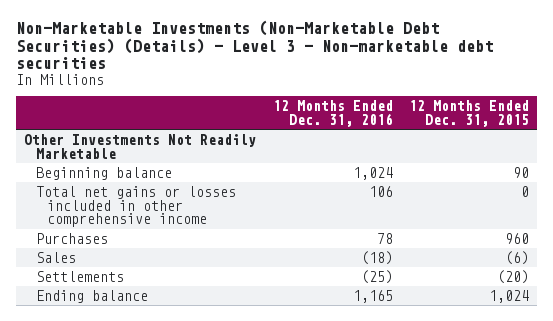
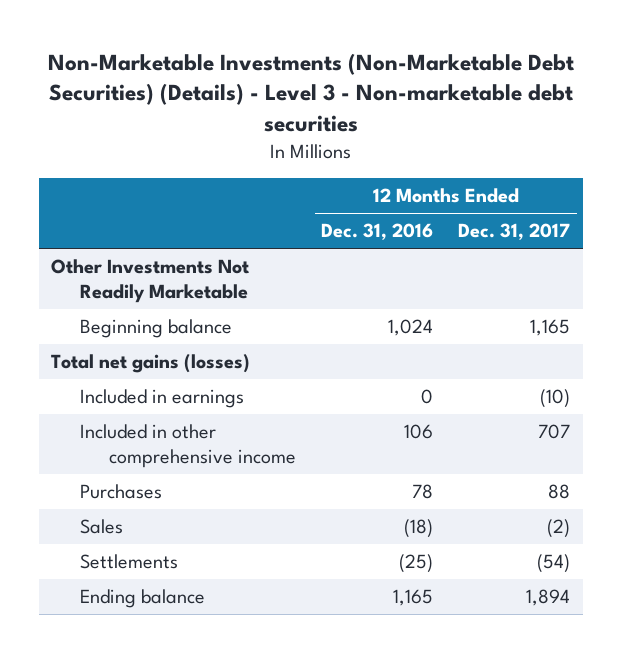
[408,100,529,127] 12 Months Ended Dec. 31, 2015 -> none
none -> [458,223,571,241] Dec. 31, 2017
none -> [51,354,251,374] Total net gains (losses)
none -> [80,389,245,409] Included in earnings
[35,185,236,228] Total net gains or losses included in other comprehensive income -> [80,424,297,468] Included in other comprehensive income

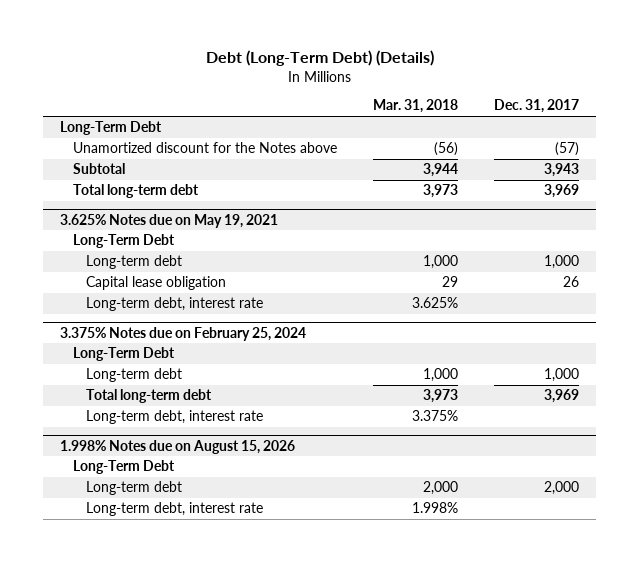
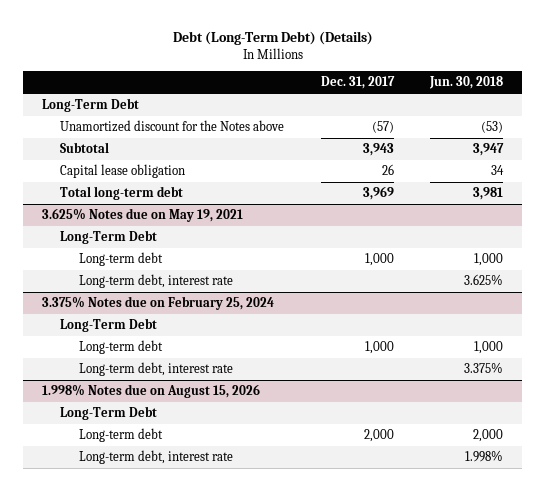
[373,99,459,114] Mar. 31, 2018 -> none
none -> [429,76,504,90] Jun. 30, 2018
none -> [60,164,186,179] Capital lease obligation
[86,276,227,291] Capital lease obligation -> none
[86,389,213,404] Total long-term debt -> none

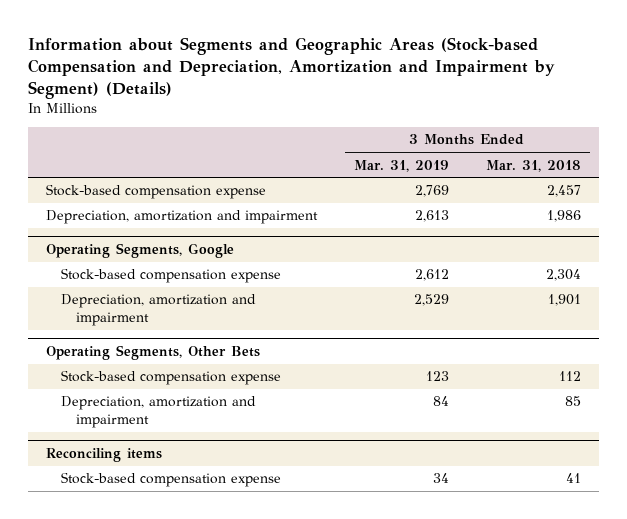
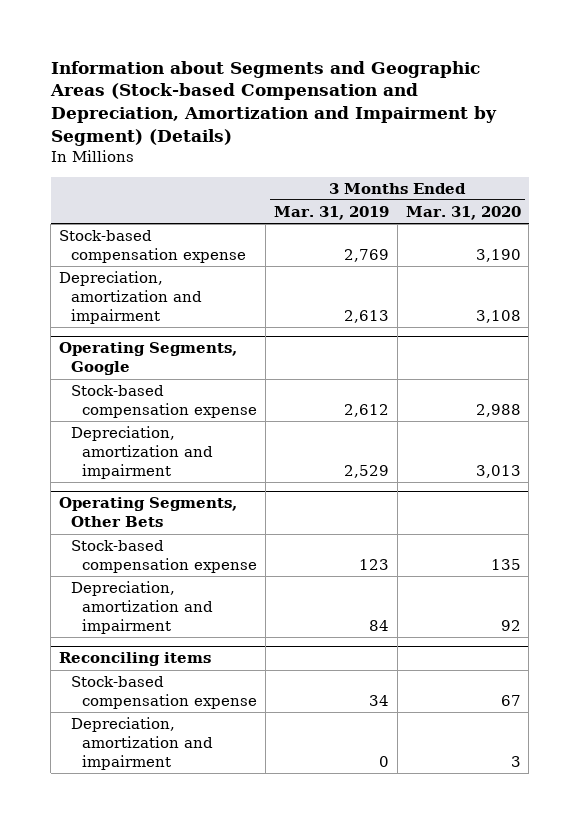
[485,159,581,172] Mar. 31, 2018 -> none
none -> [405,206,521,221] Mar. 31, 2020
none -> [70,717,213,770] Depreciation, amortization and impairment

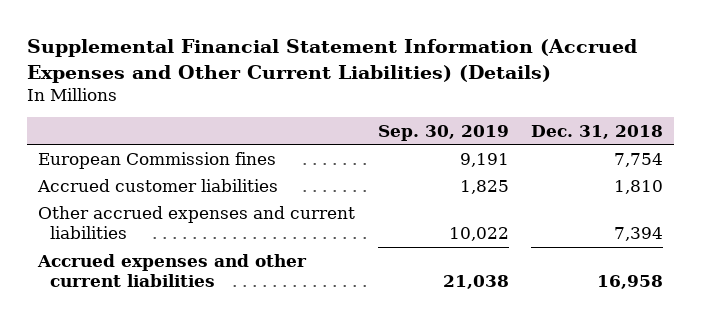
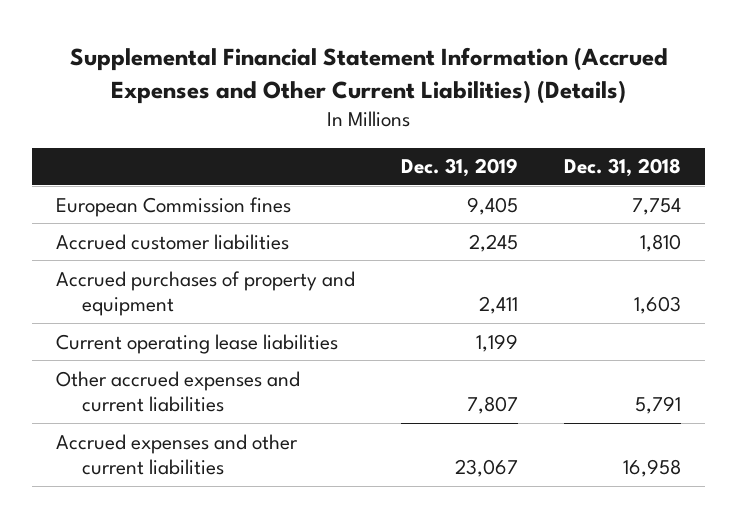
[377,124,509,141] Sep. 30, 2019 -> none
none -> [401,158,519,178] Dec. 31, 2019
none -> [55,270,355,317] Accrued purchases of property and equipment
none -> [55,333,338,354] Current operating lease liabilities
[614,227,664,242] 7,394 -> [635,396,682,415] 5,791

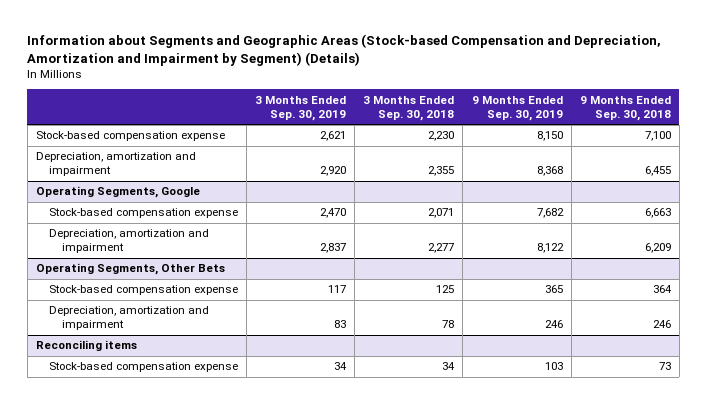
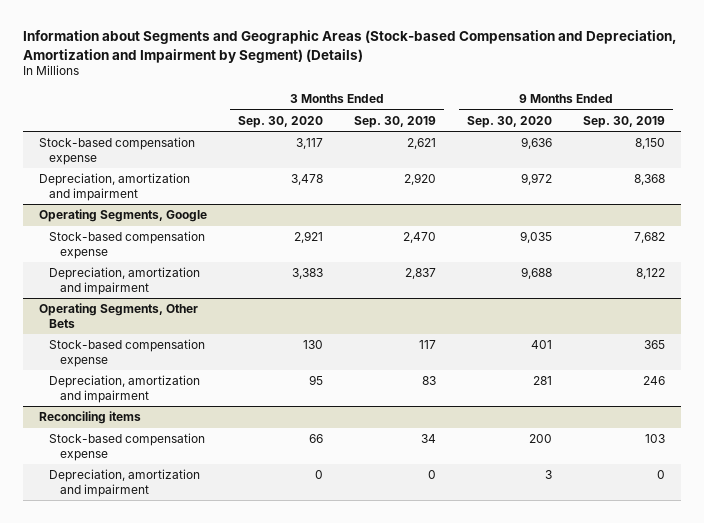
[363,95,455,121] 3 Months Ended Sep. 30, 2018 -> none
[579,95,671,121] 9 Months Ended Sep. 30, 2018 -> none
none -> [237,115,323,128] Sep. 30, 2020
none -> [467,115,553,128] Sep. 30, 2020
none -> [49,469,201,497] Depreciation, amortization and impairment

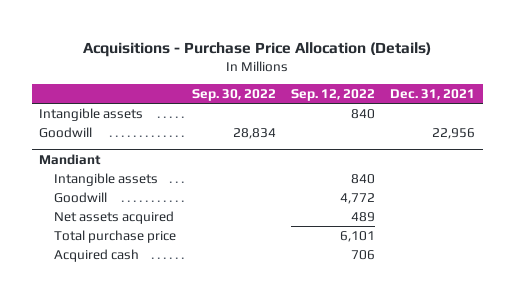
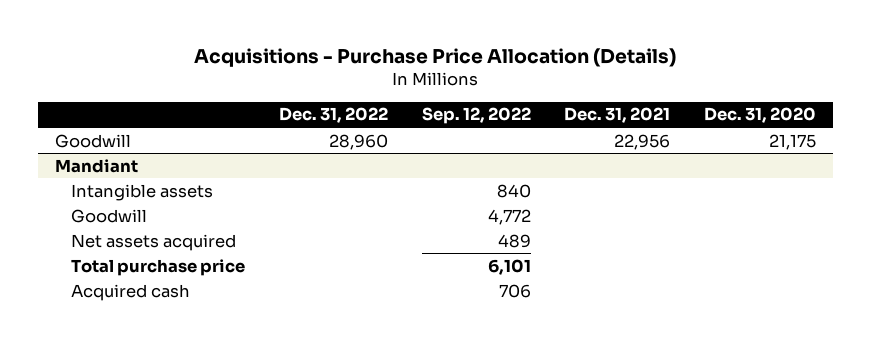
[191,89,276,102] Sep. 30, 2022 -> none
none -> [279,107,389,124] Dec. 31, 2022
none -> [703,107,816,124] Dec. 31, 2020
[39,107,144,121] Intangible assets -> none

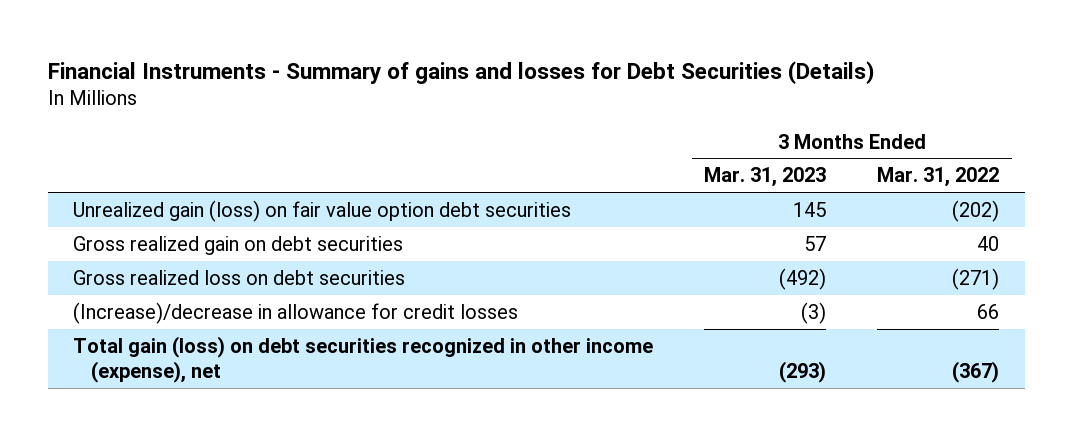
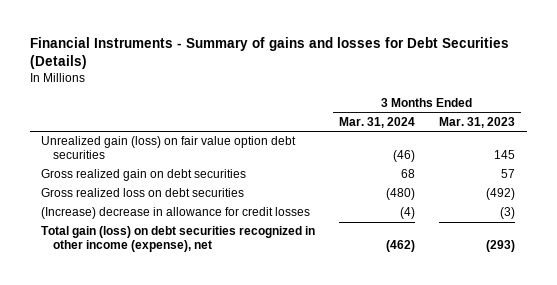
[877,167,1000,188] Mar. 31, 2022 -> none
none -> [339,117,416,129] Mar. 31, 2024
[73,301,519,324] (Increase)/decrease in allowance for credit losses -> [41,207,311,220] (Increase) decrease in allowance for credit losses

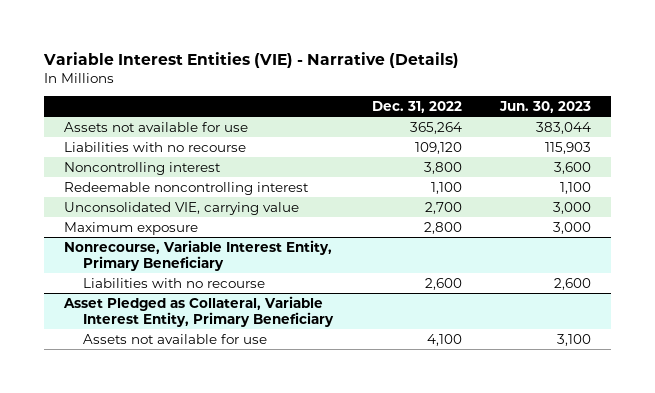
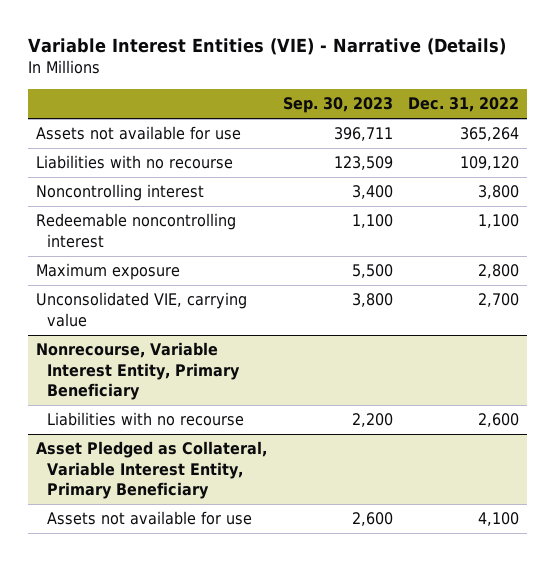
[499,101,592,114] Jun. 30, 2023 -> none
none -> [282,97,393,114] Sep. 30, 2023
[63,201,299,215] Unconsolidated VIE, carrying value -> [35,292,247,327] Unconsolidated VIE, carrying value

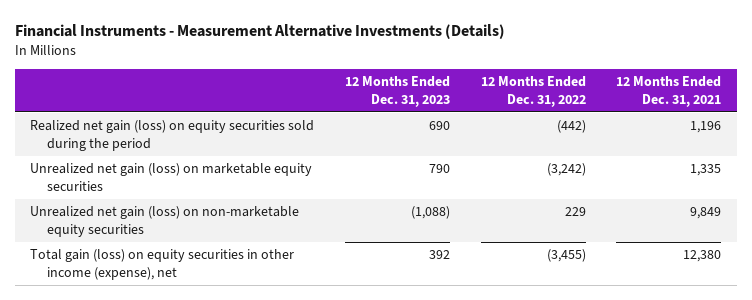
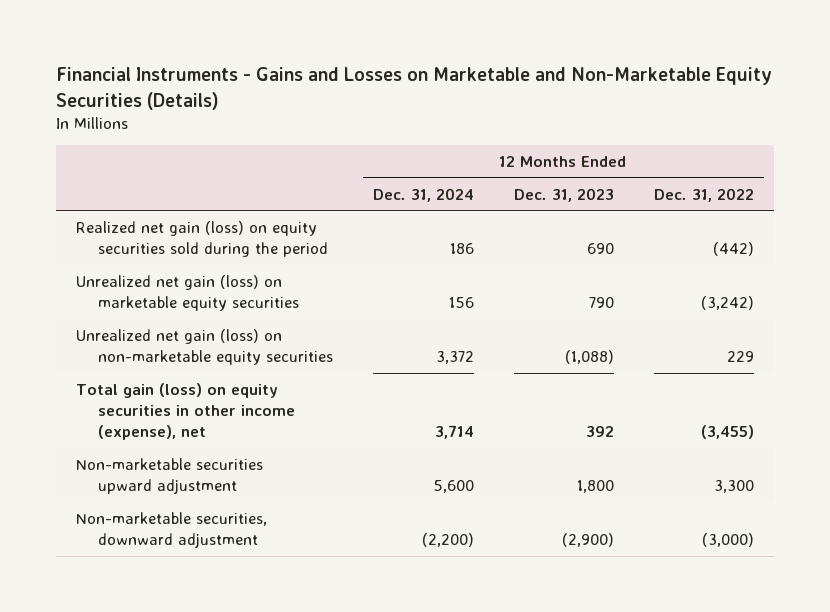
[14,24,505,40] Financial Instruments - Measurement Alternative Investments (Details) -> [55,67,772,110] Financial Instruments - Gains and Losses on Marketable and Non-Marketable Equity Securities (Details)
[616,75,722,107] 12 Months Ended Dec. 31, 2021 -> none
none -> [373,187,475,202] Dec. 31, 2024
none -> [75,457,263,495] Non-marketable securities upward adjustment
none -> [75,511,267,549] Non-marketable securities, downward adjustment

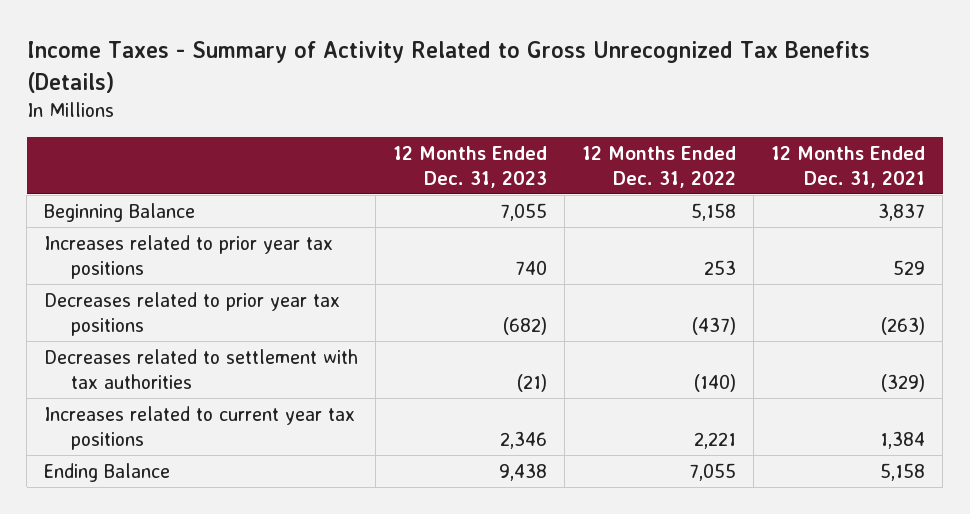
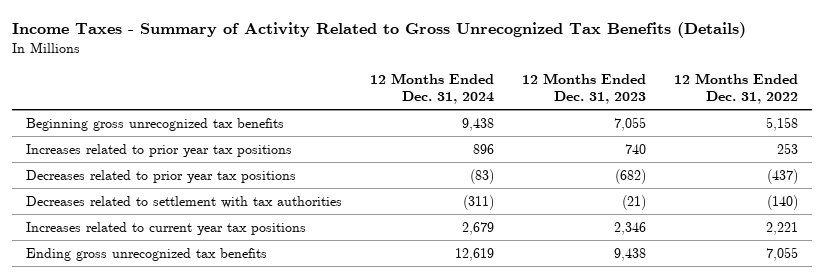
[771,145,926,188] 12 Months Ended Dec. 31, 2021 -> none
none -> [369,73,494,105] 12 Months Ended Dec. 31, 2024
[44,202,196,222] Beginning Balance -> [25,117,284,131] Beginning gross unrecognized tax benefits
[44,462,171,482] Ending Balance -> [25,247,267,261] Ending gross unrecognized tax benefits

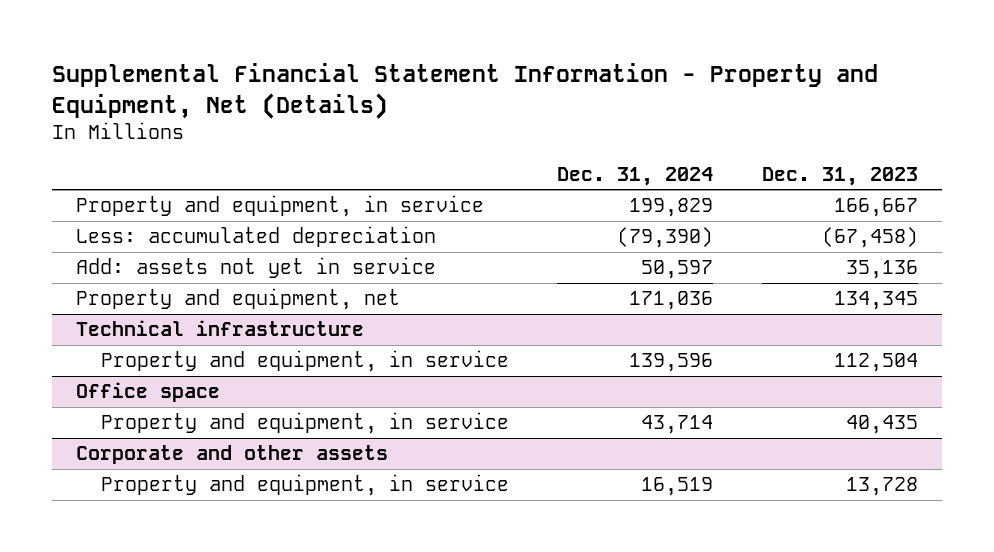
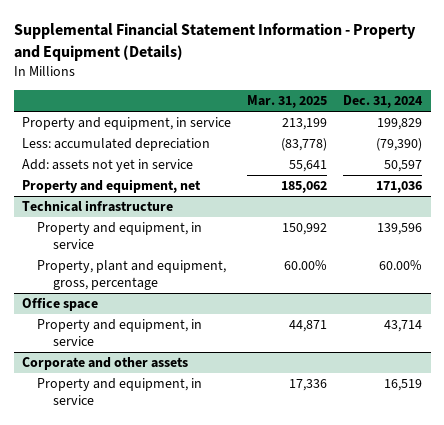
[51,63,878,119] Supplemental Financial Statement Information - Property and Equipment, Net (Details) -> [13,23,416,62] Supplemental Financial Statement Information - Property and Equipment (Details)
[762,166,919,186] Dec. 31, 2023 -> none
none -> [247,95,328,109] Mar. 31, 2025
none -> [37,260,227,291] Property, plant and equipment, gross, percentage

